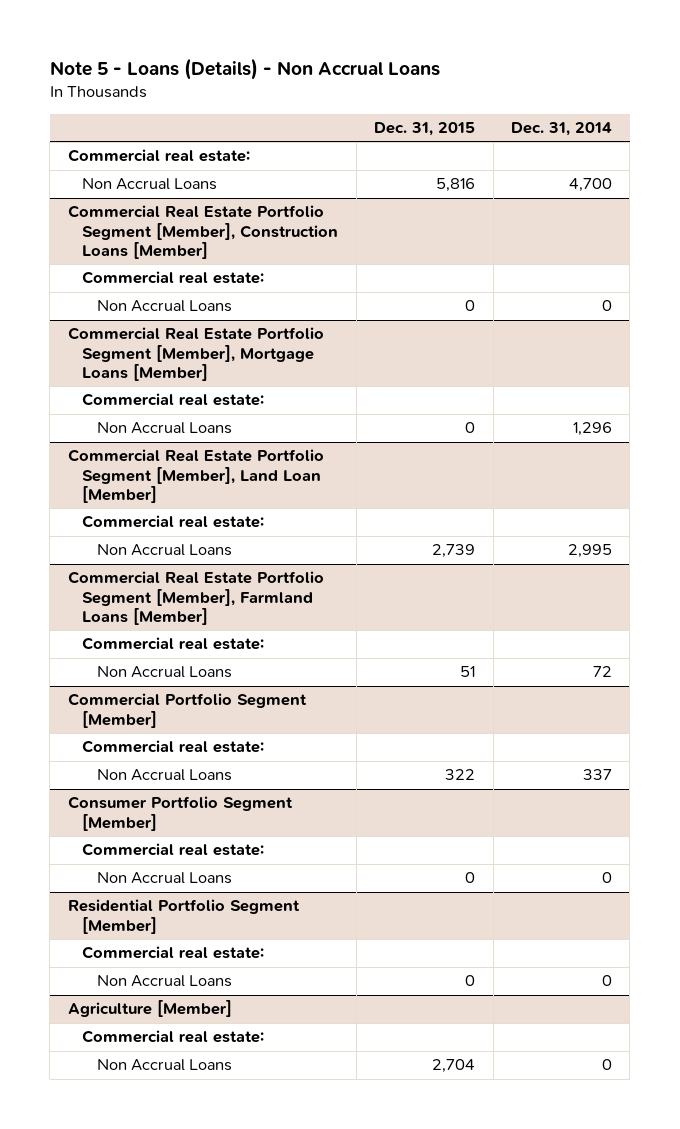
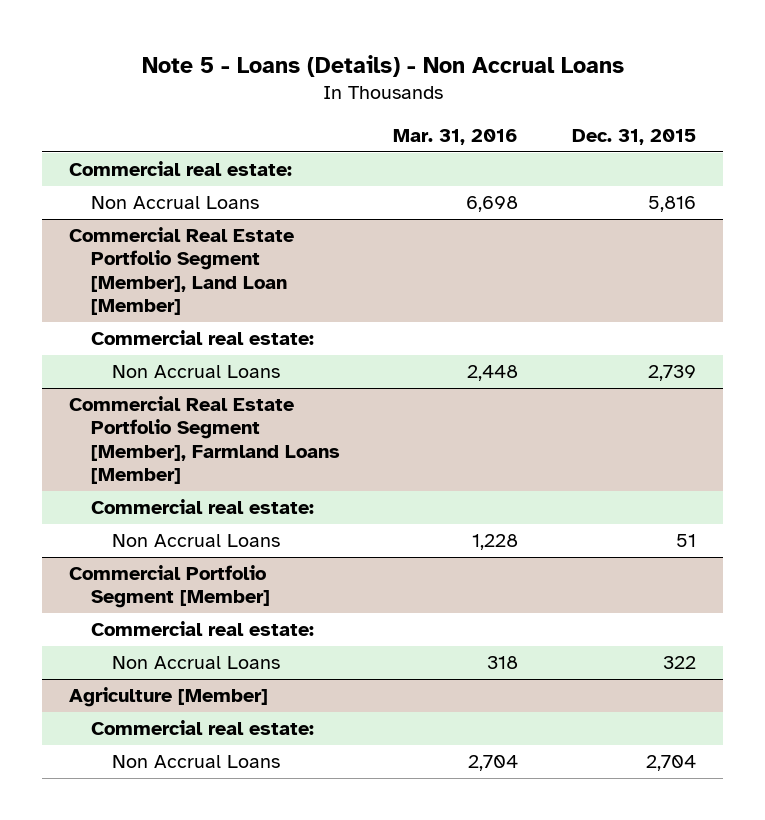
[510,121,612,136] Dec. 31, 2014 -> none
none -> [393,128,519,145] Mar. 31, 2016
[67,205,339,259] Commercial Real Estate Portfolio Segment [Member], Construction Loans [Member] -> none
[82,271,265,285] Commercial real estate: -> none
[97,300,233,313] Non Accrual Loans -> none
[67,327,324,381] Commercial Real Estate Portfolio Segment [Member], Mortgage Loans [Member] -> none
[82,393,265,407] Commercial real estate: -> none
[97,422,233,435] Non Accrual Loans -> none
[67,796,293,831] Consumer Portfolio Segment [Member] -> none
[82,843,265,857] Commercial real estate: -> none
[97,872,233,885] Non Accrual Loans -> none
[67,899,300,934] Residential Portfolio Segment [Member] -> none
[82,946,265,960] Commercial real estate: -> none
[97,975,233,988] Non Accrual Loans -> none

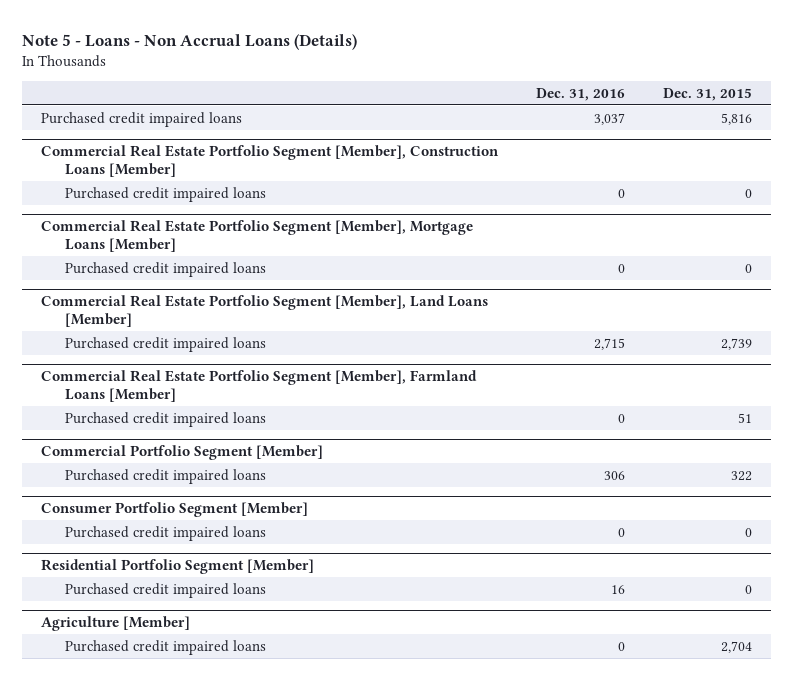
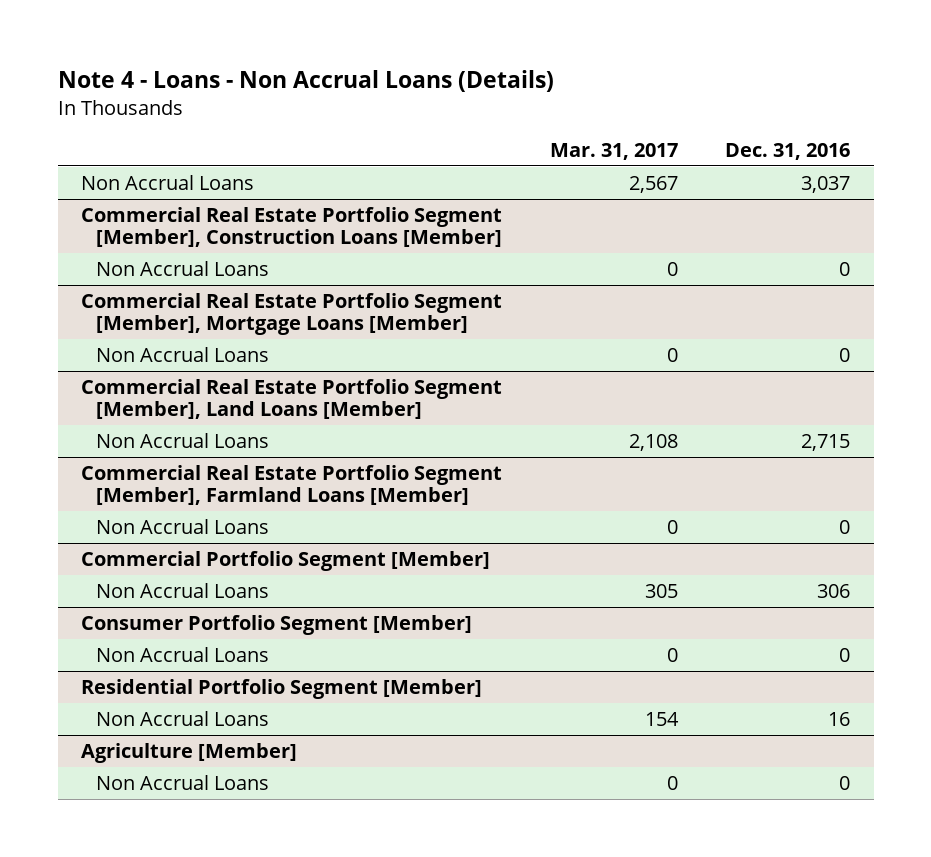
[22,33,358,50] Note 5 - Loans - Non Accrual Loans (Details) -> [57,70,554,93] Note 4 - Loans - Non Accrual Loans (Details)
[662,87,752,101] Dec. 31, 2015 -> none
none -> [549,142,678,160] Mar. 31, 2017
[41,111,243,127] Purchased credit impaired loans -> [81,174,255,190] Non Accrual Loans
[64,186,266,202] Purchased credit impaired loans -> [96,260,270,276] Non Accrual Loans
[64,261,266,277] Purchased credit impaired loans -> [96,346,270,362] Non Accrual Loans
[64,336,266,352] Purchased credit impaired loans -> [96,432,270,448] Non Accrual Loans
[64,411,266,427] Purchased credit impaired loans -> [96,518,270,534] Non Accrual Loans
[64,468,266,484] Purchased credit impaired loans -> [96,582,270,598] Non Accrual Loans
[64,525,266,541] Purchased credit impaired loans -> [96,646,270,662] Non Accrual Loans
[64,582,266,598] Purchased credit impaired loans -> [96,710,270,726] Non Accrual Loans
[64,639,266,655] Purchased credit impaired loans -> [96,774,270,790] Non Accrual Loans

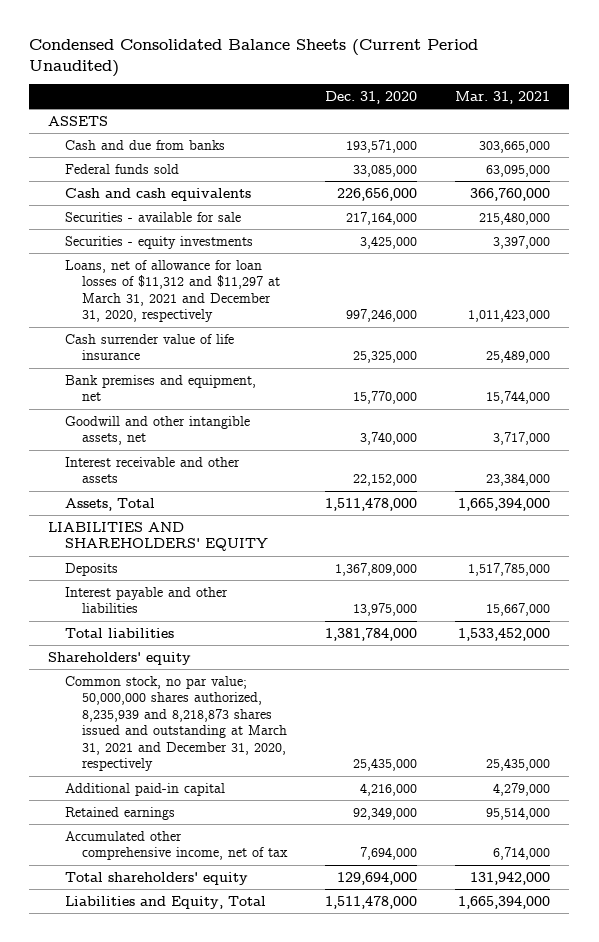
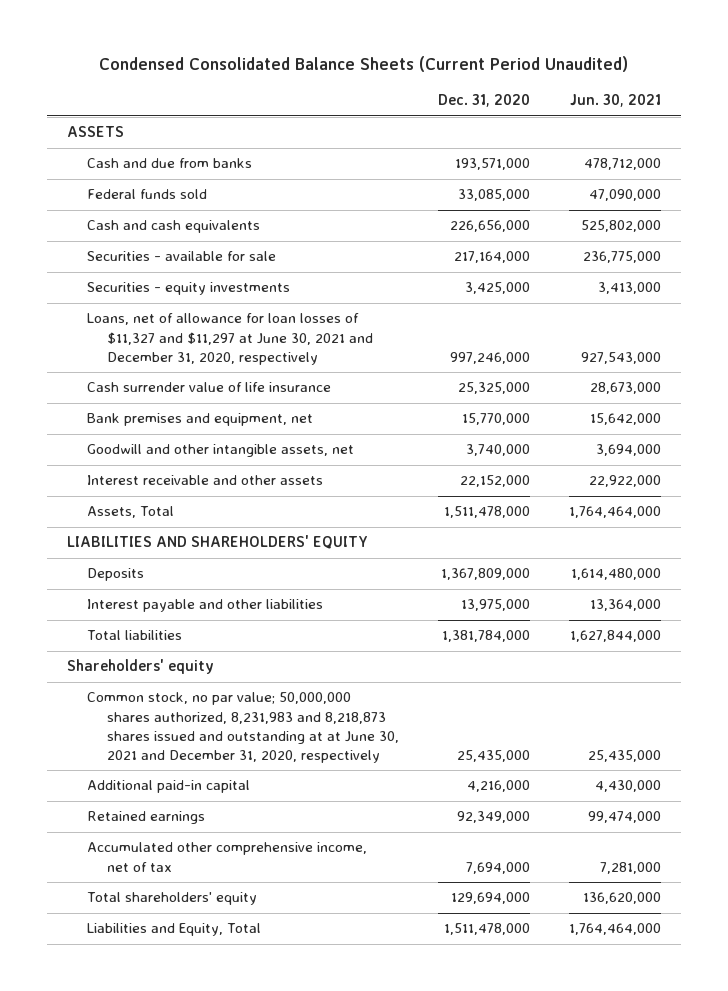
[455,90,551,104] Mar. 31, 2021 -> none
none -> [570,94,662,108] Jun. 30, 2021
[65,259,281,323] Loans, net of allowance for loan losses of $11,312 and $11,297 at March 31, 2021 and December 31, 2020, respectively -> [86,313,373,365] Loans, net of allowance for loan losses of $11,327 and $11,297 at June 30, 2021 and December 31, 2020, respectively
[65,675,288,772] Common stock, no par value; 50,000,000 shares authorized, 8,235,939 and 8,218,873 shares issued and outstanding at March 31, 2021 and December 31, 2020, respectively -> [86,692,399,764] Common stock, no par value; 50,000,000 shares authorized, 8,231,983 and 8,218,873 shares issued and outstanding at at June 30, 2021 and December 31, 2020, respectively

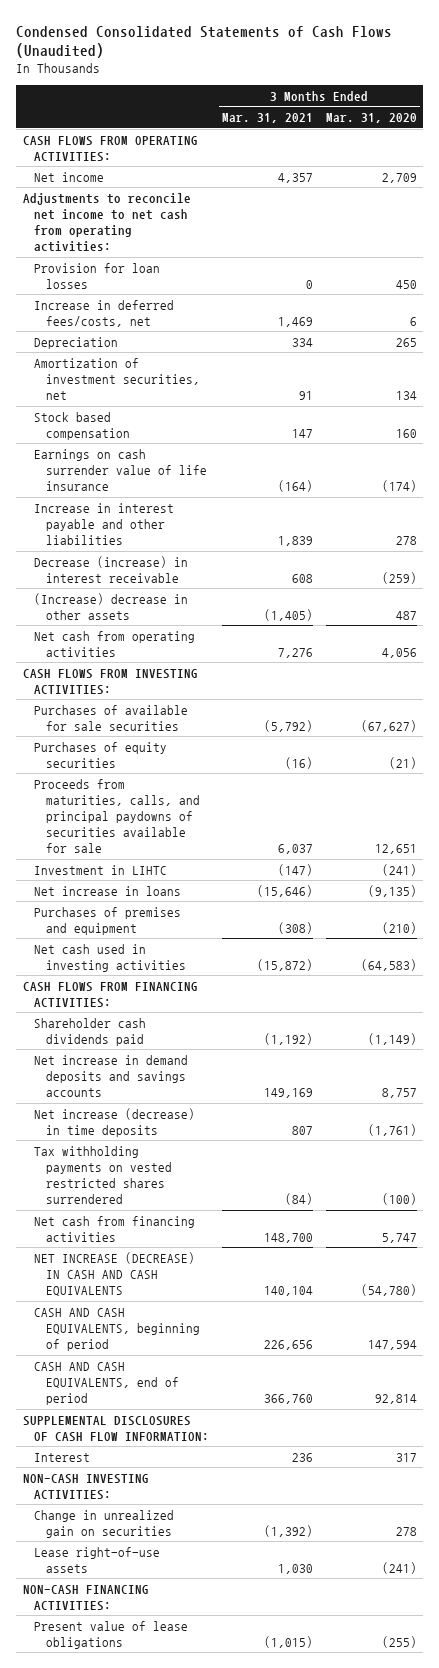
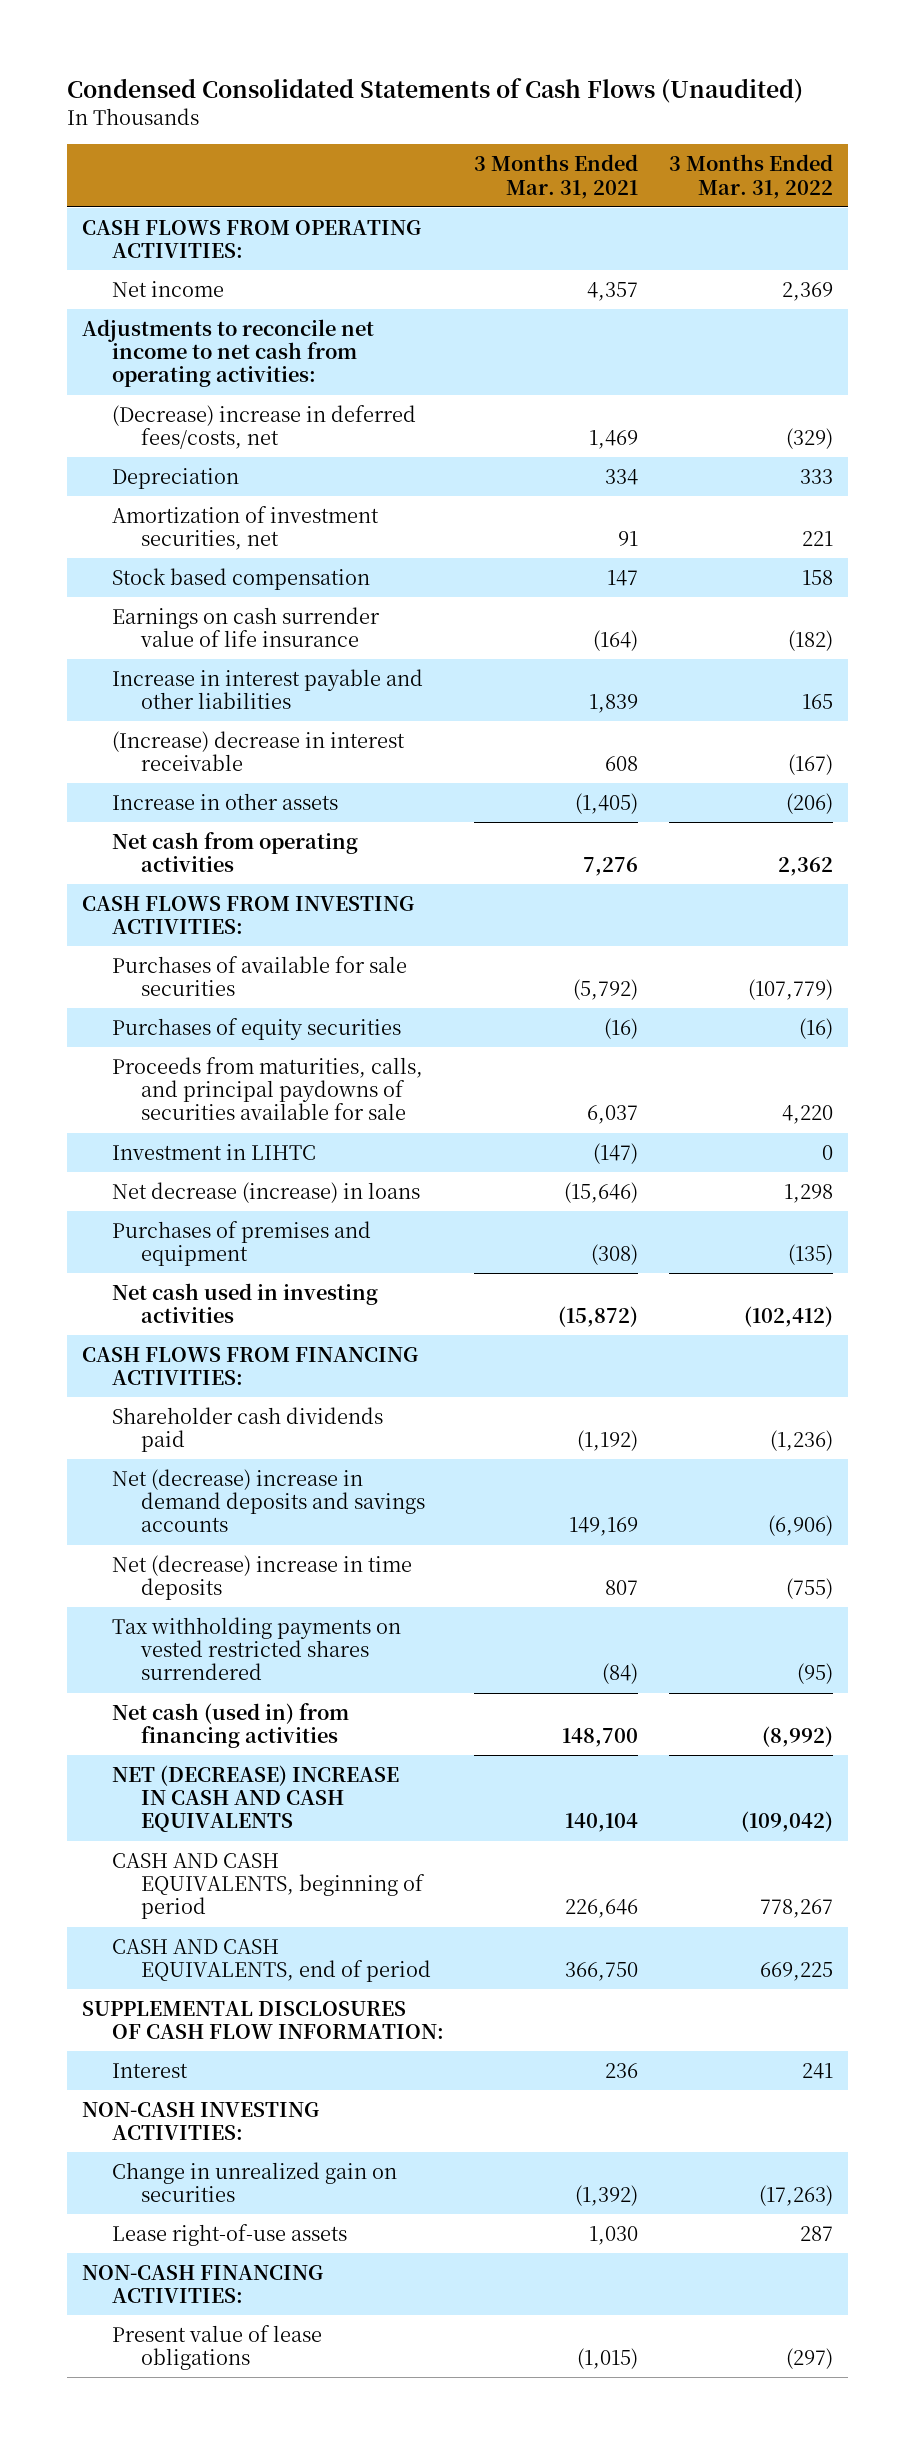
[325,113,417,124] Mar. 31, 2020 -> none
none -> [668,154,833,199] 3 Months Ended Mar. 31, 2022
[34,262,161,289] Provision for loan losses -> none
[34,299,175,327] Increase in deferred fees/costs, net -> [111,404,416,450] (Decrease) increase in deferred fees/costs, net
[34,555,189,583] Decrease (increase) in interest receivable -> [111,730,405,772] (Increase) decrease in interest receivable
[34,592,189,620] (Increase) decrease in other assets -> [111,792,338,810] Increase in other assets
[34,885,182,896] Net increase in loans -> [111,1181,420,1203] Net decrease (increase) in loans
[34,1054,189,1097] Net increase in demand deposits and savings accounts -> [111,1468,426,1533] Net (decrease) increase in demand deposits and savings accounts
[34,1107,196,1137] Net increase (decrease) in time deposits -> [111,1554,412,1601] Net (decrease) increase in time deposits
[34,1215,196,1242] Net cash from financing activities -> [111,1702,349,1749] Net cash (used in) from financing activities
[34,1251,196,1296] NET INCREASE (DECREASE) IN CASH AND CASH EQUIVALENTS -> [111,1764,399,1833] NET (DECREASE) INCREASE IN CASH AND CASH EQUIVALENTS
[264,1339,314,1350] 226,656 -> [565,1899,639,1919] 226,646
[264,1393,314,1404] 366,760 -> [565,1962,639,1982] 366,750

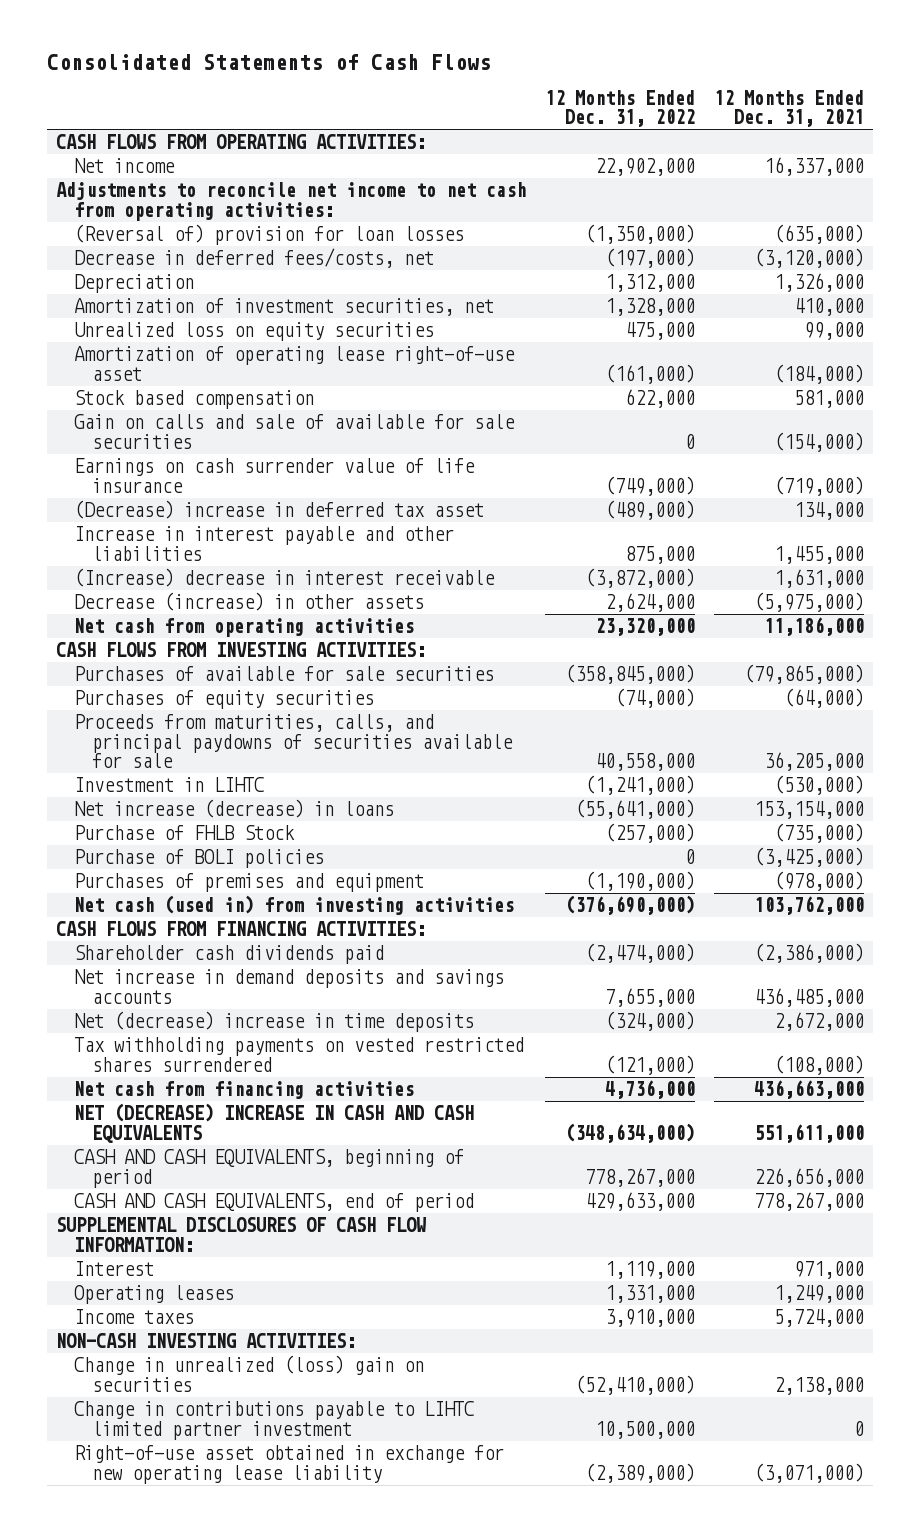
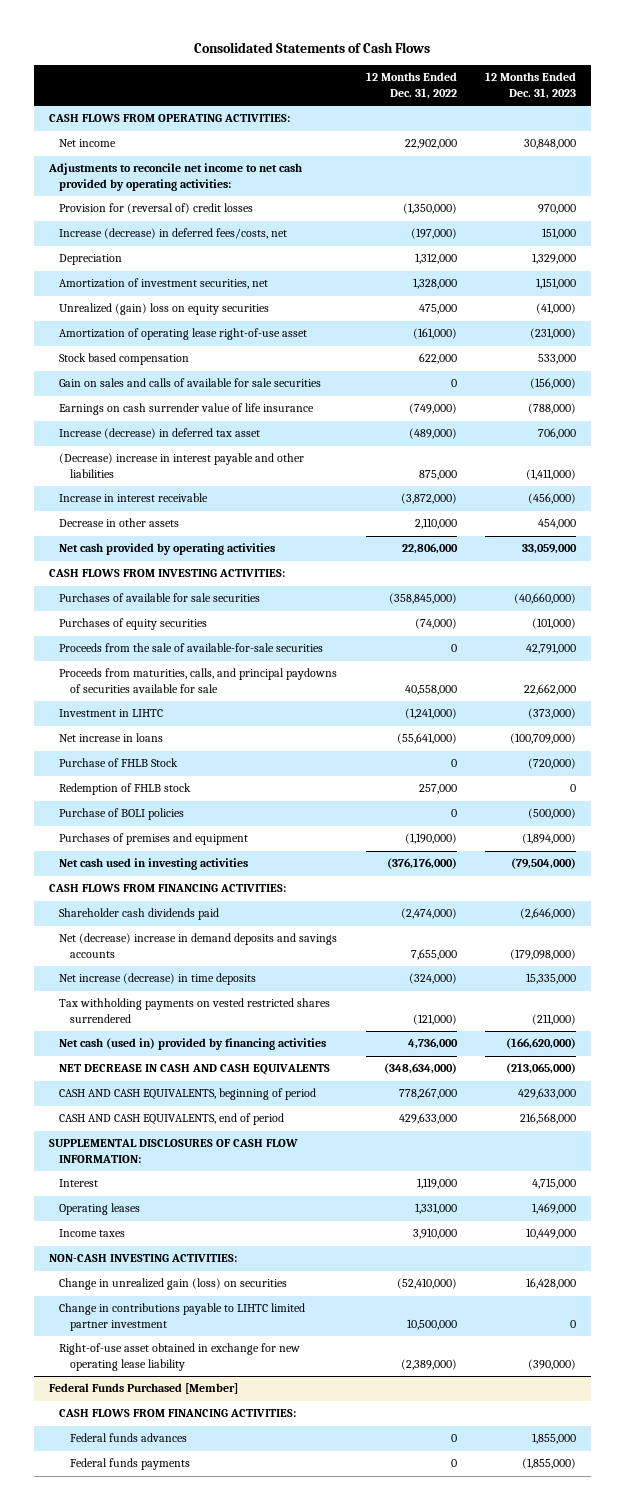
[713,89,864,128] 12 Months Ended Dec. 31, 2021 -> none
none -> [485,72,577,100] 12 Months Ended Dec. 31, 2023
[56,182,527,221] Adjustments to reconcile net income to net cash from operating activities: -> [47,163,302,191] Adjustments to reconcile net income to net cash provided by operating activities:
[73,224,464,246] (Reversal of) provision for loan losses -> [59,203,254,215] Provision for (reversal of) credit losses
[73,248,434,269] Decrease in deferred fees/costs, net -> [59,228,288,240] Increase (decrease) in deferred fees/costs, net
[73,322,434,342] Unrealized loss on equity securities -> [59,303,270,316] Unrealized (gain) loss on equity securities
[73,414,515,449] Gain on calls and sale of available for sale securities -> [59,378,322,388] Gain on sales and calls of available for sale securities
[73,500,484,520] (Decrease) increase in deferred tax asset -> [59,428,261,440] Increase (decrease) in deferred tax asset
[73,526,454,561] Increase in interest payable and other liabilities -> [59,453,305,478] (Decrease) increase in interest payable and other liabilities
[73,568,495,588] (Increase) decrease in interest receivable -> [59,493,209,503] Increase in interest receivable
[73,592,424,612] Decrease (increase) in other assets -> [59,518,180,528] Decrease in other assets
[604,593,695,613] 2,624,000 -> [414,518,457,530] 2,110,000
[73,618,414,638] Net cash from operating activities -> [59,543,276,556] Net cash provided by operating activities
[594,618,695,637] 23,320,000 -> [401,543,458,555] 22,806,000
none -> [59,643,324,653] Proceeds from the sale of available-for-sale securities
[73,799,394,819] Net increase (decrease) in loans -> [59,733,164,743] Net increase in loans
[604,823,695,844] (257,000) -> [450,759,457,768] 0
none -> [59,783,192,796] Redemption of FHLB stock
[73,895,514,916] Net cash (used in) from investing activities -> [59,858,249,871] Net cash used in investing activities
[564,895,695,916] (376,690,000) -> [386,858,457,870] (376,176,000)
[73,969,504,1004] Net increase in demand deposits and savings accounts -> [59,933,338,958] Net (decrease) increase in demand deposits and savings accounts
[73,1011,474,1033] Net (decrease) increase in time deposits -> [59,973,257,986] Net increase (decrease) in time deposits
[73,1081,414,1100] Net cash from financing activities -> [59,1038,327,1051] Net cash (used in) provided by financing activities
[73,1103,474,1143] NET (DECREASE) INCREASE IN CASH AND CASH EQUIVALENTS -> [59,1064,331,1076] NET DECREASE IN CASH AND CASH EQUIVALENTS
[73,1355,424,1392] Change in unrealized (loss) gain on securities -> [59,1278,288,1291] Change in unrealized gain (loss) on securities
none -> [48,1383,238,1395] Federal Funds Purchased [Member]
none -> [59,1409,297,1418] CASH FLOWS FROM FINANCING ACTIVITIES:
none -> [70,1433,188,1443] Federal funds advances
none -> [70,1458,191,1471] Federal funds payments

